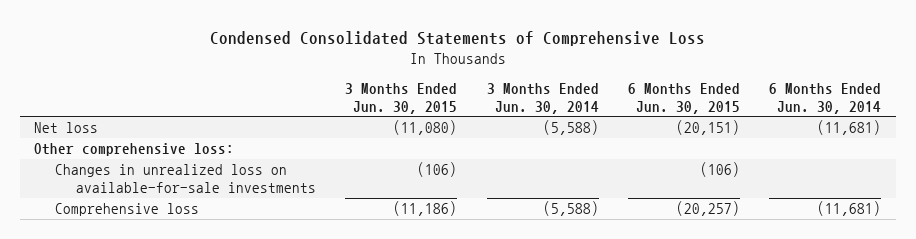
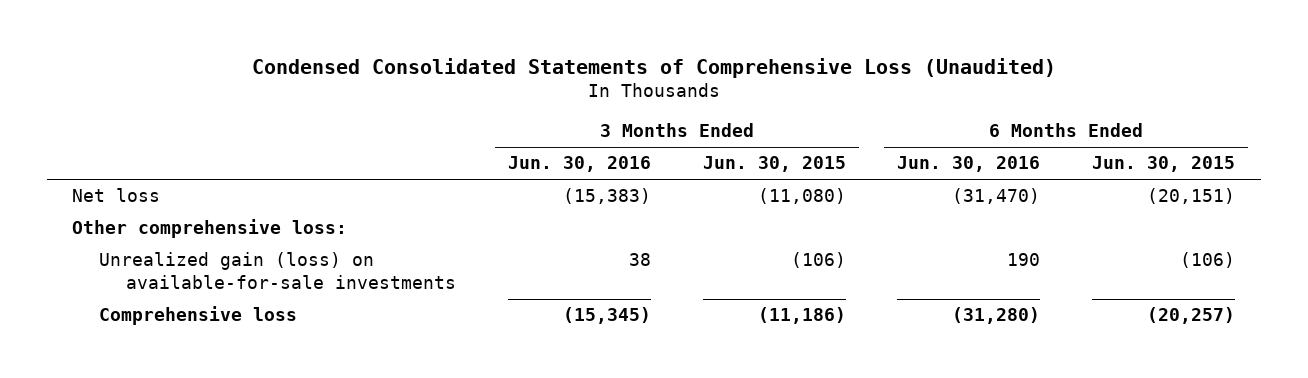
[209,30,705,46] Condensed Consolidated Statements of Comprehensive Loss -> [251,57,1056,78] Condensed Consolidated Statements of Comprehensive Loss (Unaudited)
[486,83,599,114] 3 Months Ended Jun. 30, 2014 -> none
[769,83,882,114] 6 Months Ended Jun. 30, 2014 -> none
none -> [507,156,651,173] Jun. 30, 2016
none -> [897,156,1041,173] Jun. 30, 2016
[55,164,316,193] Changes in unrealized loss on available-for-sale investments -> [99,252,457,289] Unrealized gain (loss) on available-for-sale investments

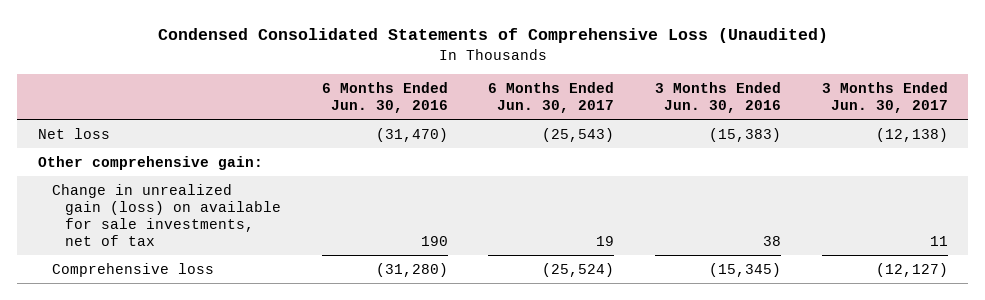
[702,156,846,173] Jun. 30, 2015 -> none
[1092,156,1236,173] Jun. 30, 2015 -> none
none -> [488,82,615,113] 6 Months Ended Jun. 30, 2017
none -> [821,82,948,113] 3 Months Ended Jun. 30, 2017
[72,219,348,239] Other comprehensive loss: -> [37,155,263,170] Other comprehensive gain:
[99,252,457,289] Unrealized gain (loss) on available-for-sale investments -> [51,183,282,246] Change in unrealized gain (loss) on available for sale investments, net of tax

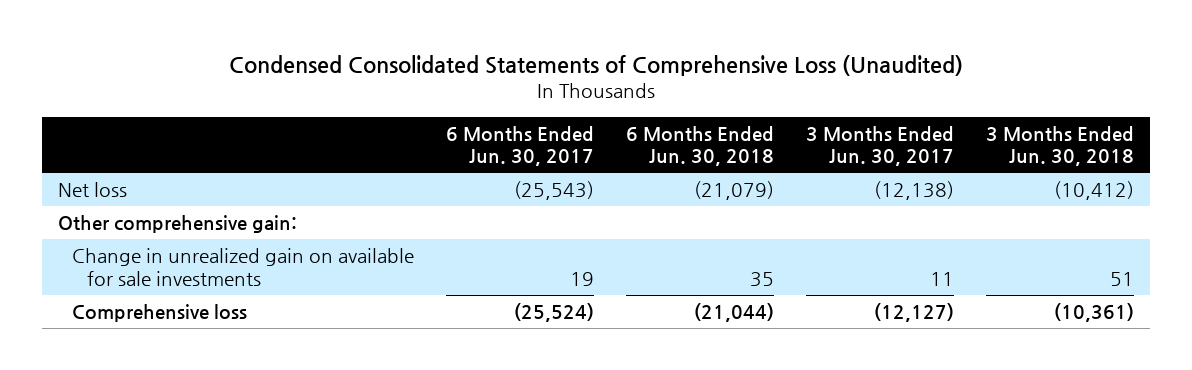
[321,82,448,113] 6 Months Ended Jun. 30, 2016 -> none
[655,82,782,113] 3 Months Ended Jun. 30, 2016 -> none
none -> [626,125,775,167] 6 Months Ended Jun. 30, 2018
none -> [985,125,1134,167] 3 Months Ended Jun. 30, 2018
[51,183,282,246] Change in unrealized gain (loss) on available for sale investments, net of tax -> [72,248,415,286] Change in unrealized gain on available for sale investments

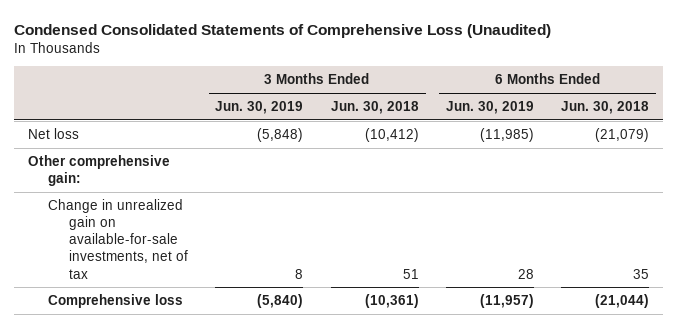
[446,125,595,167] 6 Months Ended Jun. 30, 2017 -> none
[805,125,954,167] 3 Months Ended Jun. 30, 2017 -> none
none -> [215,101,304,115] Jun. 30, 2019
none -> [446,101,535,115] Jun. 30, 2019
[72,248,415,286] Change in unrealized gain on available for sale investments -> [48,199,189,279] Change in unrealized gain on available-for-sale investments, net of tax

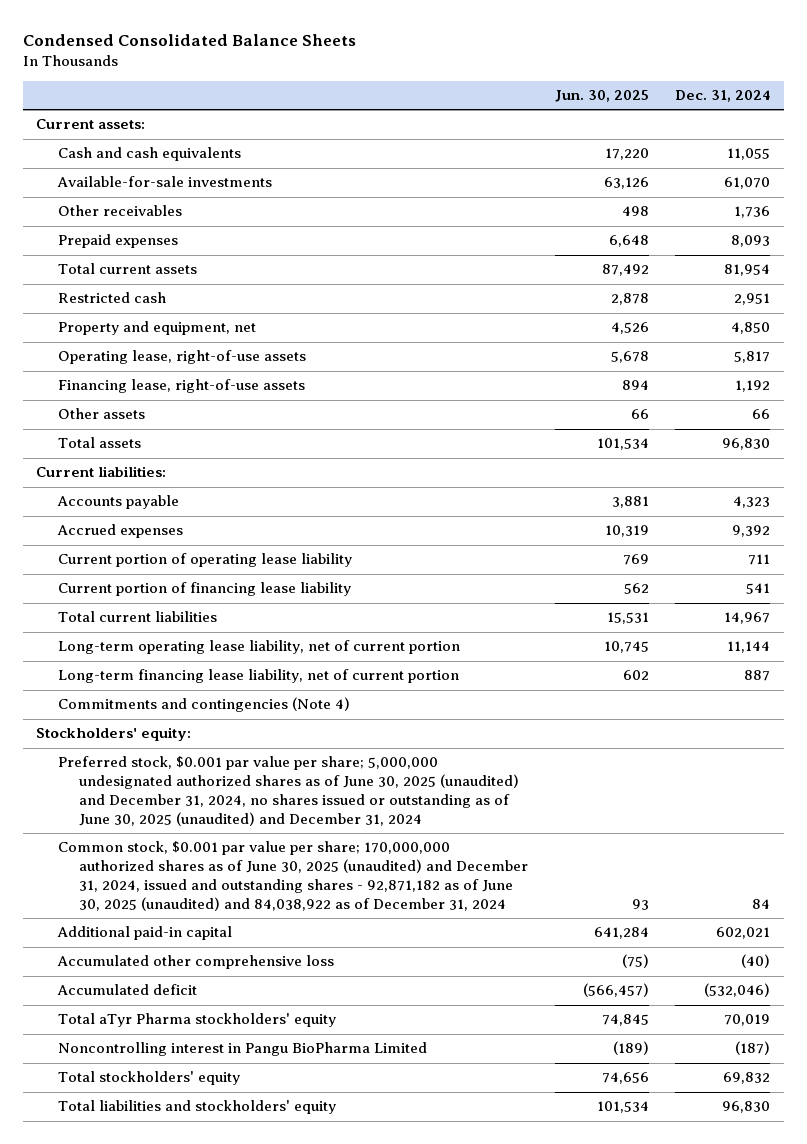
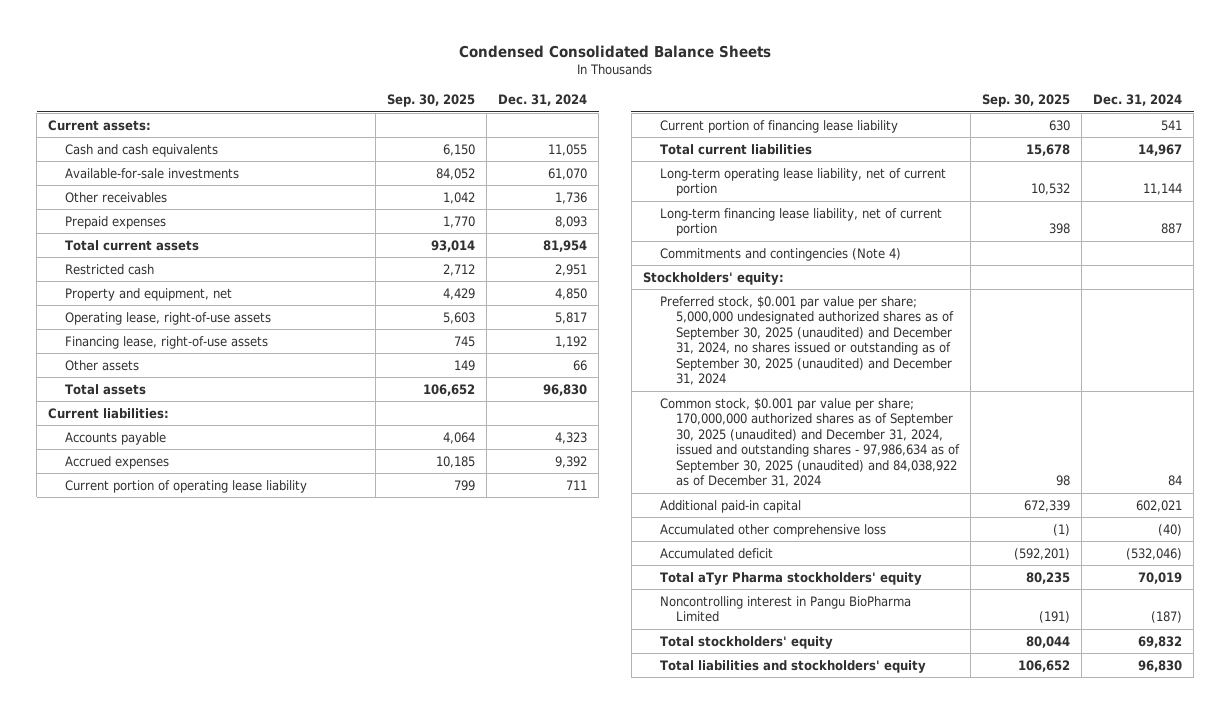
[554,89,649,102] Jun. 30, 2025 -> none
none -> [387,94,476,108] Sep. 30, 2025
[57,756,519,826] Preferred stock, $0.001 par value per share; 5,000,000 undesignated authorized shares as of June 30, 2025 (unaudited) and December 31, 2024, no shares issued or outstanding as of June 30, 2025 (unaudited) and December 31, 2024 -> [659,295,955,386] Preferred stock, $0.001 par value per share; 5,000,000 undesignated authorized shares as of September 30, 2025 (unaudited) and December 31, 2024, no shares issued or outstanding as of September 30, 2025 (unaudited) and December 31, 2024
[57,841,528,911] Common stock, $0.001 par value per share; 170,000,000 authorized shares as of June 30, 2025 (unaudited) and December 31, 2024, issued and outstanding shares - 92,871,182 as of June 30, 2025 (unaudited) and 84,038,922 as of December 31, 2024 -> [659,397,961,488] Common stock, $0.001 par value per share; 170,000,000 authorized shares as of September 30, 2025 (unaudited) and December 31, 2024, issued and outstanding shares - 97,986,634 as of September 30, 2025 (unaudited) and 84,038,922 as of December 31, 2024

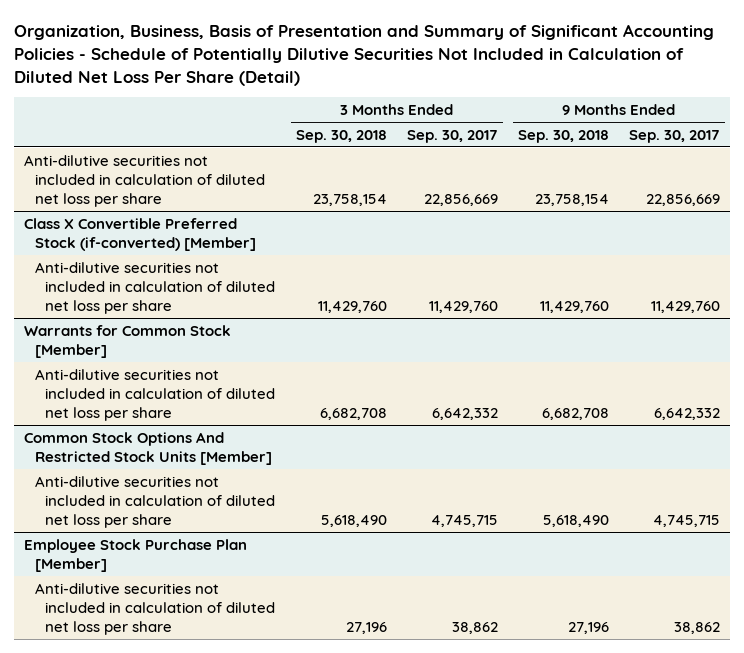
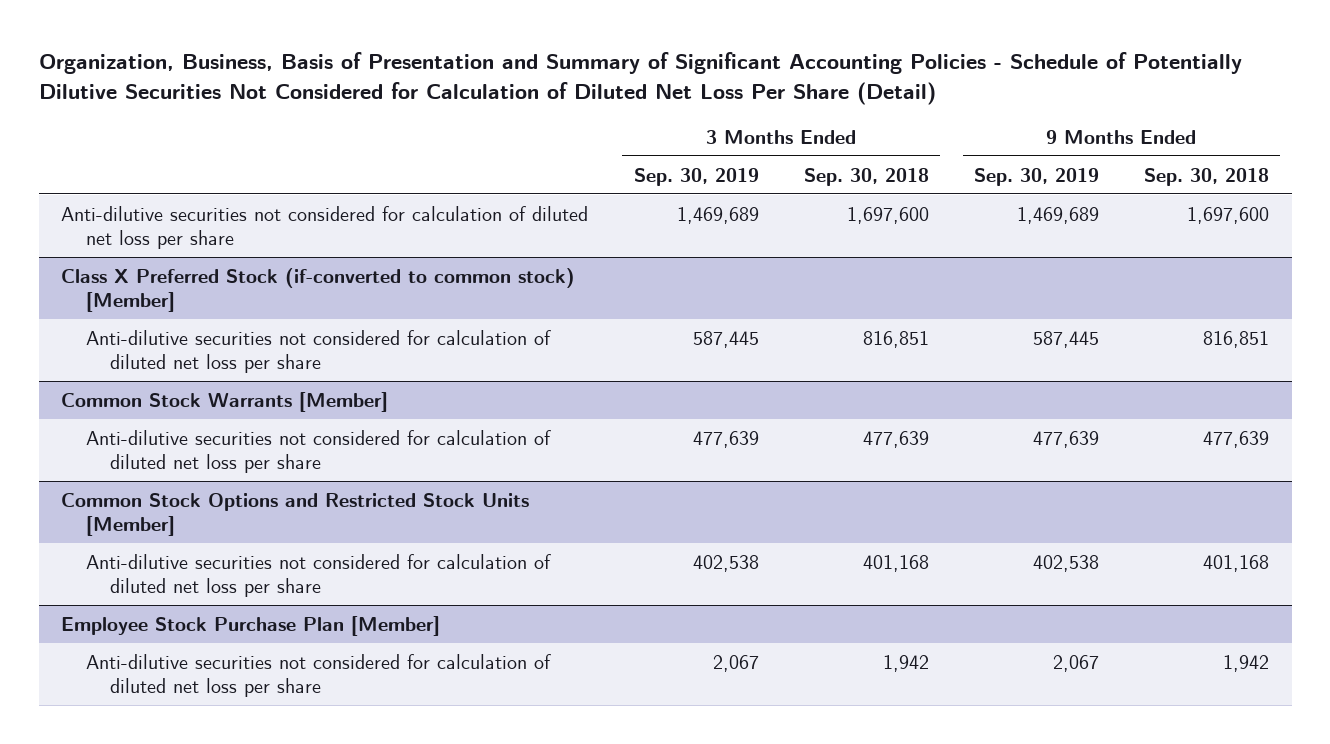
[13,23,714,86] Organization, Business, Basis of Presentation and Summary of Significant Accounting Policies - Schedule of Potentially Dilutive Securities Not Included in Calculation of Diluted Net Loss Per Share (Detail) -> [38,51,1242,105] Organization, Business, Basis of Presentation and Summary of Significant Accounting Policies - Schedule of Potentially Dilutive Securities Not Considered for Calculation of Diluted Net Loss Per Share (Detail)
[406,129,498,143] Sep. 30, 2017 -> none
[628,129,720,143] Sep. 30, 2017 -> none
none -> [633,167,759,186] Sep. 30, 2019
none -> [973,167,1099,186] Sep. 30, 2019
[23,154,265,207] Anti-dilutive securities not included in calculation of diluted net loss per share -> [61,205,589,249] Anti-dilutive securities not considered for calculation of diluted net loss per share
[312,193,387,206] 23,758,154 -> [846,206,929,224] 1,697,600
[534,193,609,206] 23,758,154 -> [1187,206,1270,224] 1,697,600
[23,217,256,251] Class X Convertible Preferred Stock (if-converted) [Member] -> [61,267,576,312] Class X Preferred Stock (if-converted to common stock) [Member]
[34,261,276,314] Anti-dilutive securities not included in calculation of diluted net loss per share -> [85,329,551,373] Anti-dilutive securities not considered for calculation of diluted net loss per share
[317,300,387,313] 11,429,760 -> [862,330,929,348] 816,851
[539,300,609,313] 11,429,760 -> [1203,330,1270,348] 816,851
[23,324,231,358] Warrants for Common Stock [Member] -> [61,391,389,412] Common Stock Warrants [Member]
[34,368,276,421] Anti-dilutive securities not included in calculation of diluted net loss per share -> [85,429,551,473] Anti-dilutive securities not considered for calculation of diluted net loss per share
[319,407,387,420] 6,682,708 -> [862,430,929,448] 477,639
[541,407,609,420] 6,682,708 -> [1203,430,1270,448] 477,639
[23,431,272,465] Common Stock Options And Restricted Stock Units [Member] -> [61,492,530,536] Common Stock Options and Restricted Stock Units [Member]
[34,475,276,528] Anti-dilutive securities not included in calculation of diluted net loss per share -> [85,553,551,597] Anti-dilutive securities not considered for calculation of diluted net loss per share
[320,514,387,527] 5,618,490 -> [862,554,929,572] 401,168
[542,514,609,527] 5,618,490 -> [1203,554,1270,572] 401,168
[34,582,276,635] Anti-dilutive securities not included in calculation of diluted net loss per share -> [85,653,551,697] Anti-dilutive securities not considered for calculation of diluted net loss per share
[345,621,387,634] 27,196 -> [882,654,929,672] 1,942
[567,621,609,634] 27,196 -> [1223,654,1270,672] 1,942

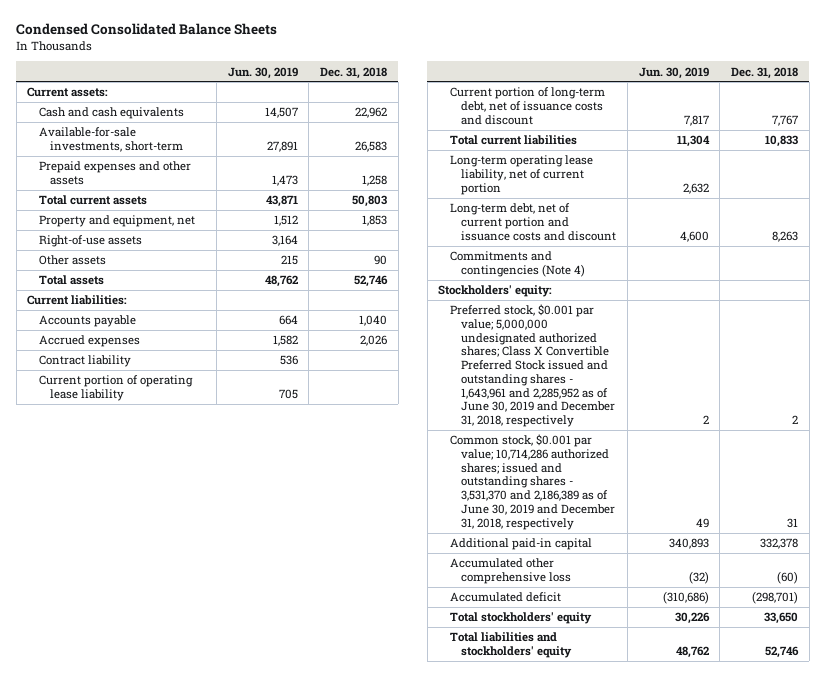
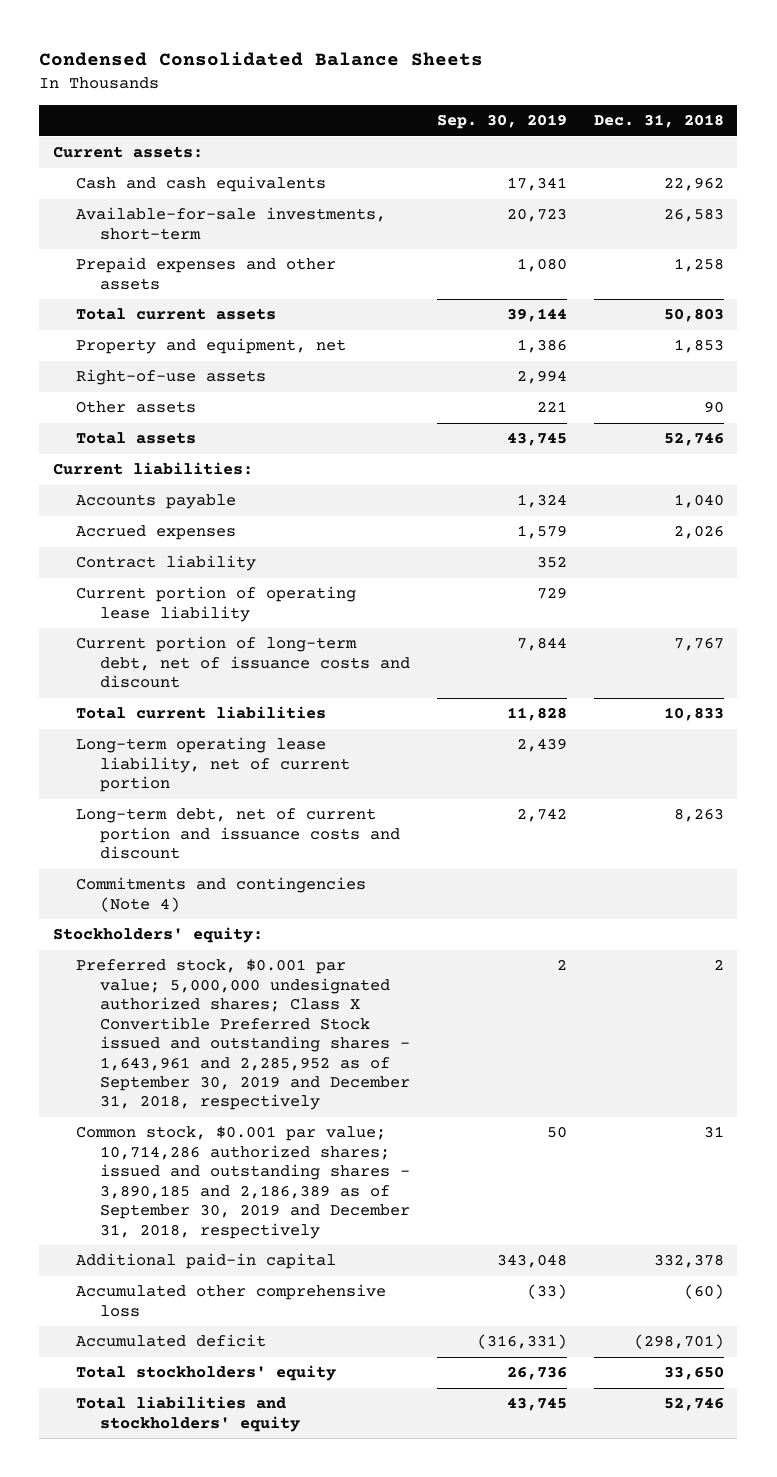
[227,66,298,79] Jun. 30, 2019 -> none
none -> [436,114,567,130] Sep. 30, 2019
[449,304,616,428] Preferred stock, $0.001 par value; 5,000,000 undesignated authorized shares; Class X Convertible Preferred Stock issued and outstanding shares - 1,643,961 and 2,285,952 as of June 30, 2019 and December 31, 2018, respectively -> [76,959,410,1111] Preferred stock, $0.001 par value; 5,000,000 undesignated authorized shares; Class X Convertible Preferred Stock issued and outstanding shares - 1,643,961 and 2,285,952 as of September 30, 2019 and December 31, 2018, respectively
[449,434,616,530] Common stock, $0.001 par value; 10,714,286 authorized shares; issued and outstanding shares - 3,531,370 and 2,186,389 as of June 30, 2019 and December 31, 2018, respectively -> [76,1126,410,1239] Common stock, $0.001 par value; 10,714,286 authorized shares; issued and outstanding shares - 3,890,185 and 2,186,389 as of September 30, 2019 and December 31, 2018, respectively

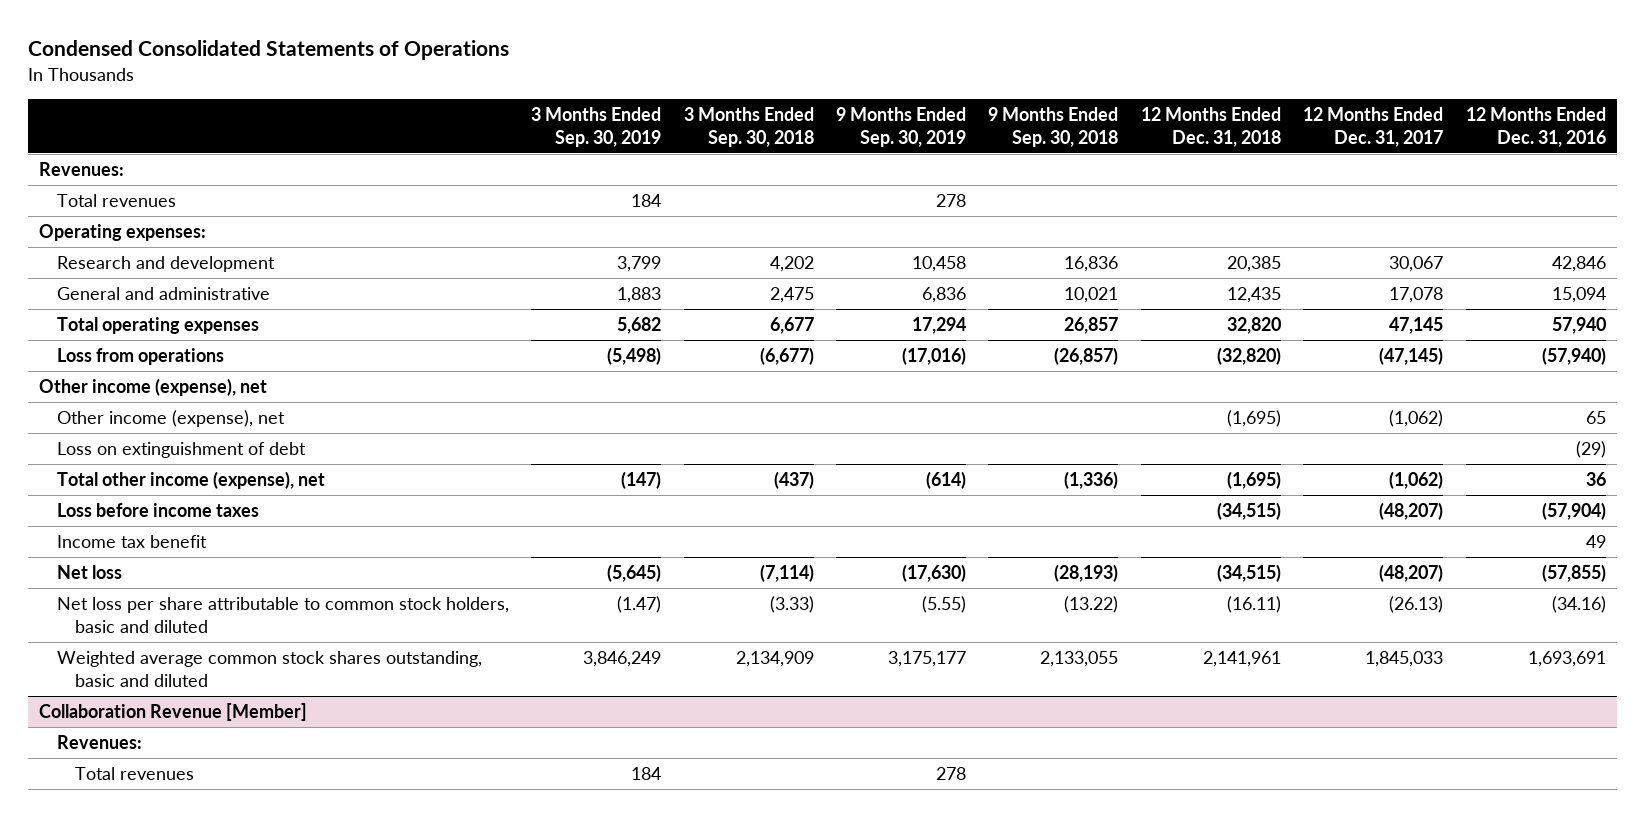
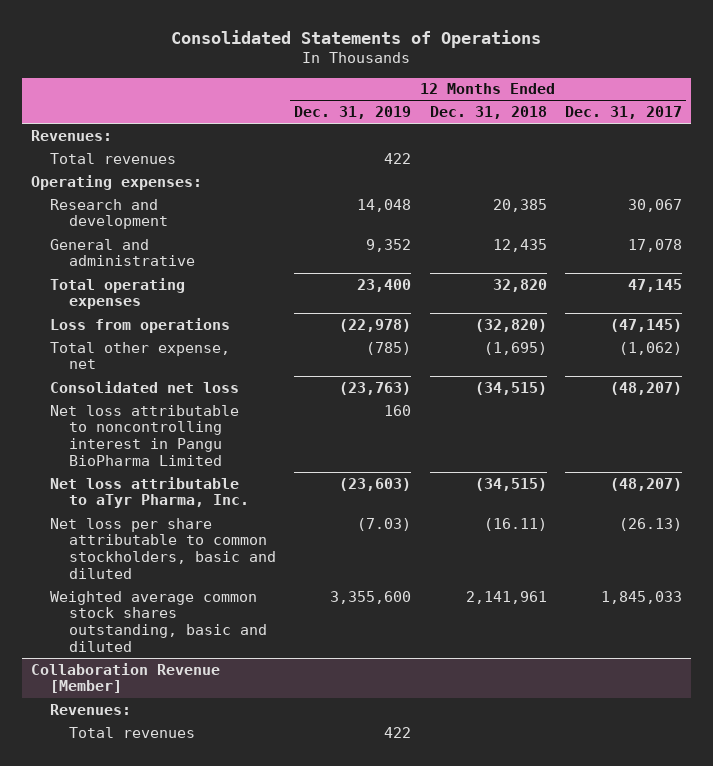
[28,40,510,61] Condensed Consolidated Statements of Operations -> [171,29,542,48] Consolidated Statements of Operations
[531,107,662,147] 3 Months Ended Sep. 30, 2019 -> none
[683,107,814,147] 3 Months Ended Sep. 30, 2018 -> none
[836,107,967,147] 9 Months Ended Sep. 30, 2019 -> none
[988,107,1119,147] 9 Months Ended Sep. 30, 2018 -> none
[1465,107,1606,147] 12 Months Ended Dec. 31, 2016 -> none
none -> [294,105,412,119] Dec. 31, 2019
[39,377,268,396] Other income (expense), net -> none
[57,409,286,427] Other income (expense), net -> none
[57,441,307,458] Loss on extinguishment of debt -> none
[57,534,208,548] Income tax benefit -> none
[57,470,326,489] Total other income (expense), net -> [50,341,231,370] Total other expense, net
[57,502,260,517] Loss before income taxes -> [50,380,240,393] Consolidated net loss
none -> [50,404,240,467] Net loss attributable to noncontrolling interest in Pangu BioPharma Limited
[57,564,123,579] Net loss -> [50,476,250,509] Net loss attributable to aTyr Pharma, Inc.
[57,596,510,633] Net loss per share attributable to common stock holders, basic and diluted -> [50,517,277,580] Net loss per share attributable to common stockholders, basic and diluted

